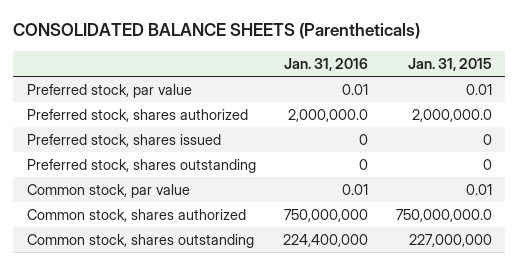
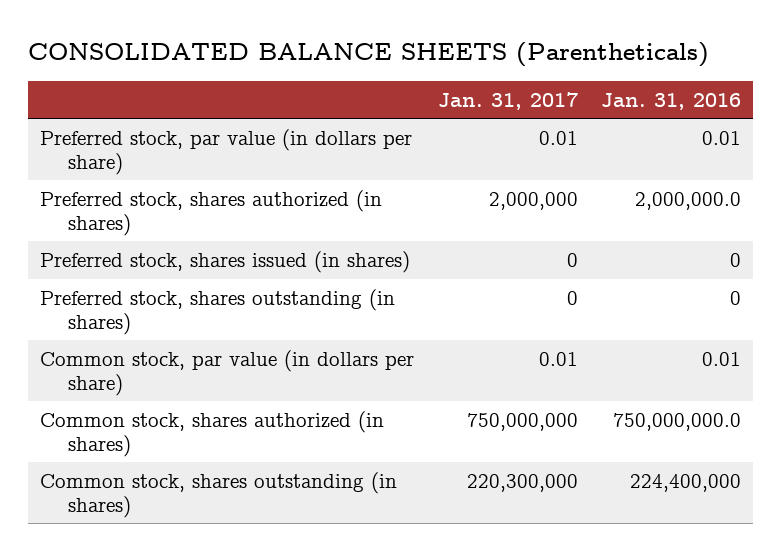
[407,57,492,71] Jan. 31, 2015 -> none
none -> [437,91,578,110] Jan. 31, 2017
[27,84,193,99] Preferred stock, par value -> [40,128,413,175] Preferred stock, par value (in dollars per share)
[27,109,249,123] Preferred stock, shares authorized -> [40,189,383,236] Preferred stock, shares authorized (in shares)
[27,134,222,148] Preferred stock, shares issued -> [40,250,411,273] Preferred stock, shares issued (in shares)
[27,159,257,174] Preferred stock, shares outstanding -> [40,288,396,335] Preferred stock, shares outstanding (in shares)
[27,184,191,199] Common stock, par value -> [40,349,415,396] Common stock, par value (in dollars per share)
[27,209,247,223] Common stock, shares authorized -> [40,410,385,457] Common stock, shares authorized (in shares)
[284,209,369,223] 750,000,000 -> [613,412,742,431] 750,000,000.0
[27,234,255,249] Common stock, shares outstanding -> [40,471,398,518] Common stock, shares outstanding (in shares)

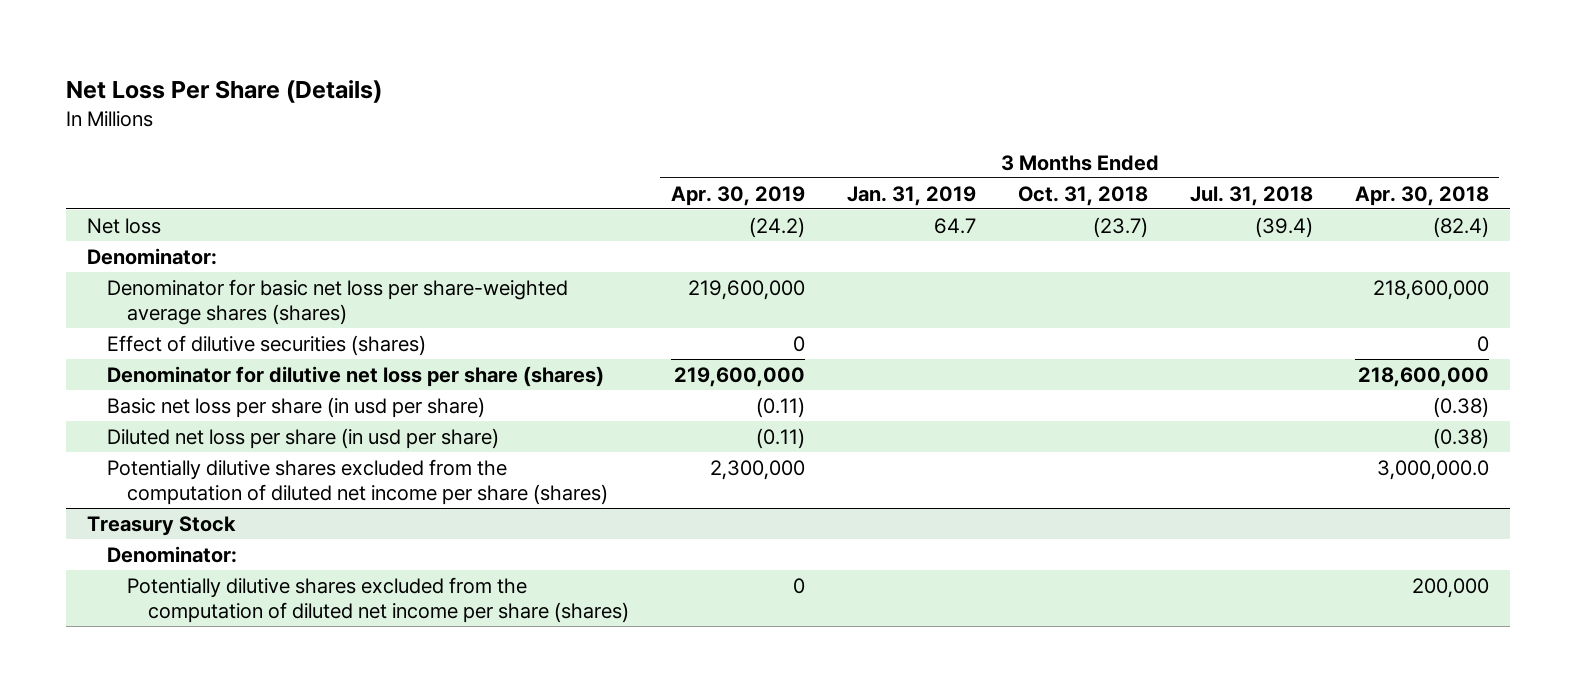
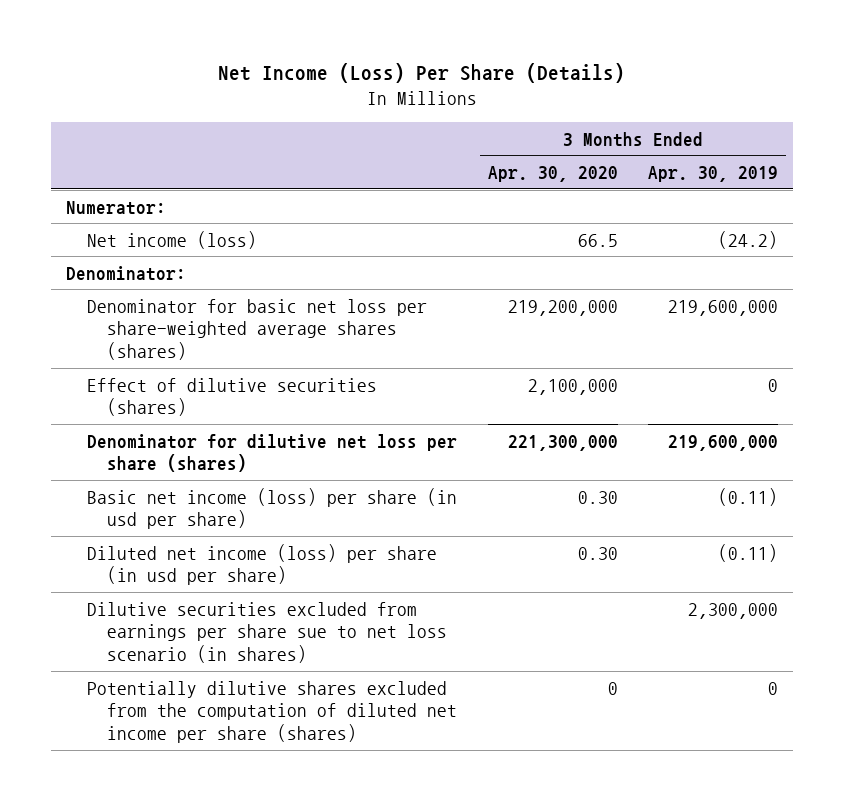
[65,79,382,103] Net Loss Per Share (Details) -> [218,63,626,84] Net Income (Loss) Per Share (Details)
[846,185,976,206] Jan. 31, 2019 -> none
[1017,185,1148,206] Oct. 31, 2018 -> none
[1189,185,1313,206] Jul. 31, 2018 -> none
[1354,185,1489,206] Apr. 30, 2018 -> none
none -> [487,166,618,183] Apr. 30, 2020
none -> [66,200,167,215] Numerator:
[86,217,161,234] Net loss -> [86,230,257,249] Net income (loss)
[107,458,609,506] Potentially dilutive shares excluded from the computation of diluted net income per share (shares) -> none
[86,515,236,536] Treasury Stock -> none
[107,545,238,563] Denominator: -> none
[107,396,486,418] Basic net loss per share (in usd per share) -> [86,487,457,530] Basic net income (loss) per share (in usd per share)
[107,427,500,449] Diluted net loss per share (in usd per share) -> [86,543,437,586] Diluted net income (loss) per share (in usd per share)
none -> [86,601,448,663] Dilutive securities excluded from earnings per share sue to net loss scenario (in shares)

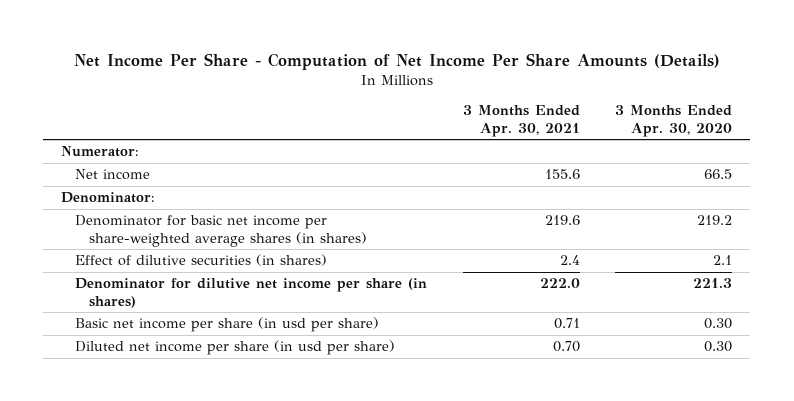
[218,63,626,84] Net Income (Loss) Per Share (Details) -> [73,52,720,70] Net Income Per Share - Computation of Net Income Per Share Amounts (Details)
[648,166,779,183] Apr. 30, 2019 -> none
none -> [462,105,580,137] 3 Months Ended Apr. 30, 2021
[86,230,257,249] Net income (loss) -> [75,169,151,181] Net income
[86,601,448,663] Dilutive securities excluded from earnings per share sue to net loss scenario (in shares) -> none
[86,680,458,743] Potentially dilutive shares excluded from the computation of diluted net income per share (shares) -> none
[86,298,427,360] Denominator for basic net loss per share-weighted average shares (shares) -> [75,215,368,247] Denominator for basic net income per share-weighted average shares (in shares)
[507,299,618,316] 219,200,000 -> [697,215,733,226] 219.2
[86,377,377,417] Effect of dilutive securities (shares) -> [75,254,328,267] Effect of dilutive securities (in shares)
[527,378,618,395] 2,100,000 -> [713,255,733,266] 2.1
[86,433,457,473] Denominator for dilutive net loss per share (shares) -> [75,278,428,308] Denominator for dilutive net income per share (in shares)
[507,434,618,451] 221,300,000 -> [693,278,733,289] 221.3
[86,487,457,530] Basic net income (loss) per share (in usd per share) -> [75,317,380,333] Basic net income per share (in usd per share)
[86,543,437,586] Diluted net income (loss) per share (in usd per share) -> [75,340,396,356] Diluted net income per share (in usd per share)

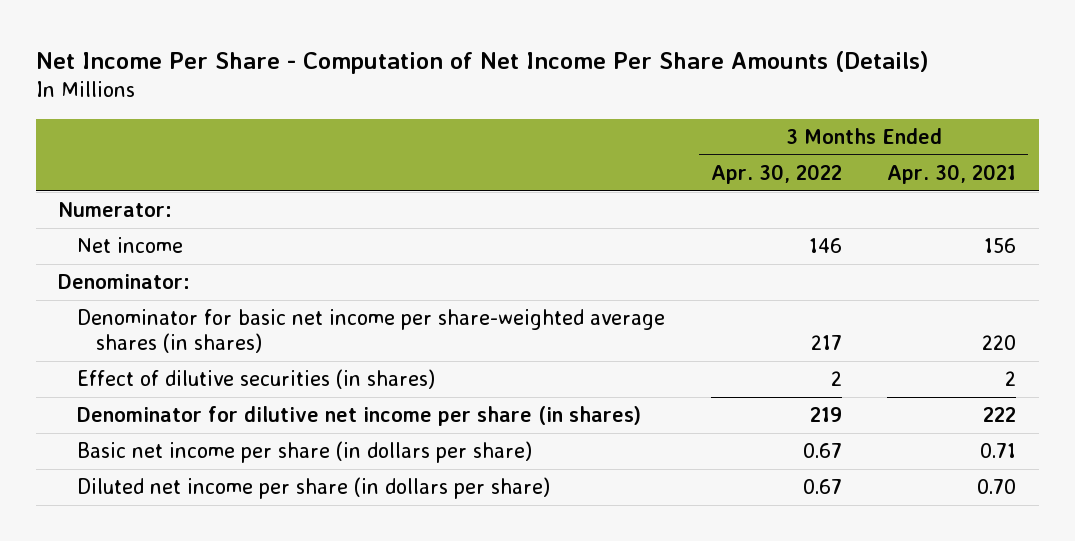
[615,105,733,137] 3 Months Ended Apr. 30, 2020 -> none
none -> [710,163,842,184] Apr. 30, 2022
[544,169,580,180] 155.6 -> [984,238,1017,254] 156
[544,215,580,226] 219.6 -> [982,334,1017,350] 220
[559,255,580,266] 2.4 -> [1005,371,1017,387] 2
[539,278,580,289] 222.0 -> [983,407,1017,423] 222
[75,317,380,333] Basic net income per share (in usd per share) -> [77,441,533,464] Basic net income per share (in dollars per share)
[75,340,396,356] Diluted net income per share (in usd per share) -> [77,477,551,500] Diluted net income per share (in dollars per share)

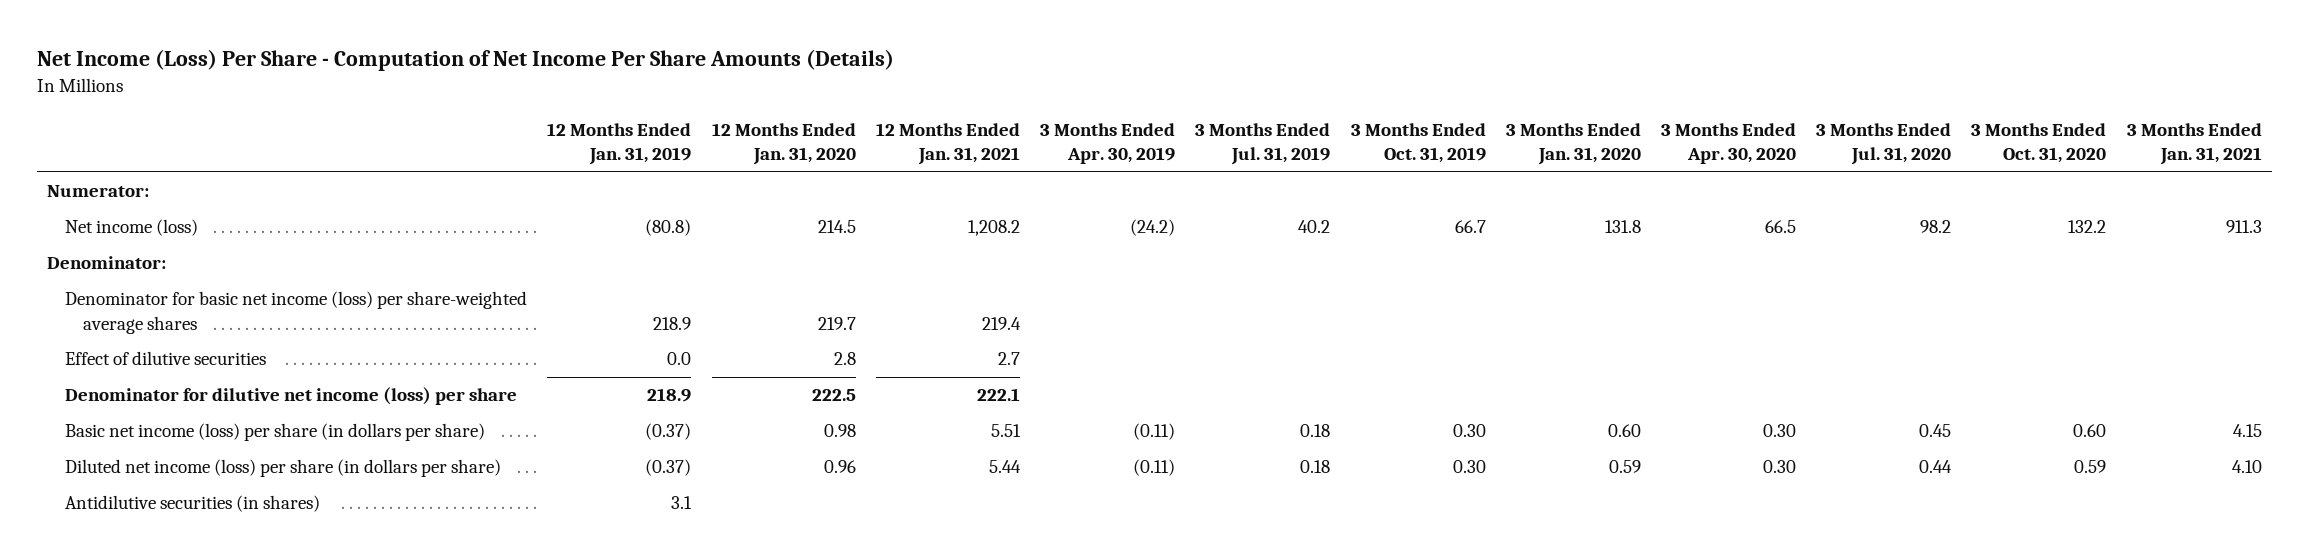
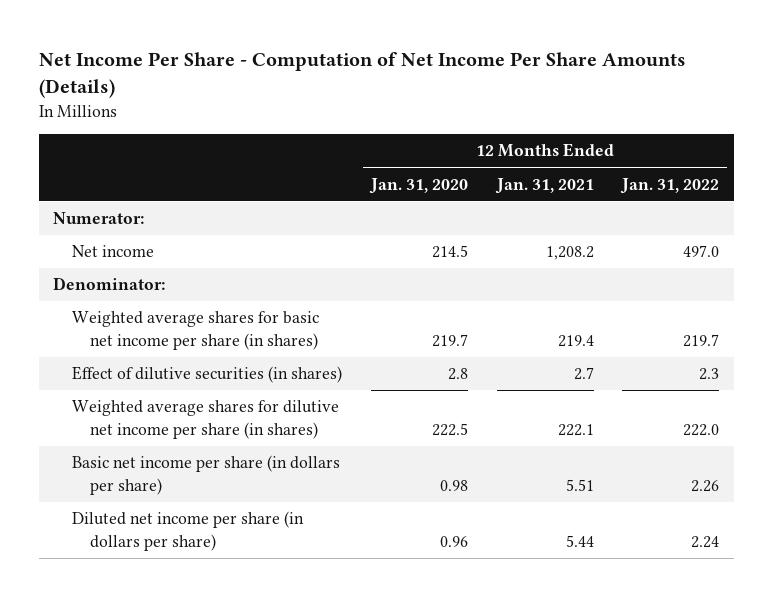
[36,49,894,72] Net Income (Loss) Per Share - Computation of Net Income Per Share Amounts (Details) -> [38,51,686,98] Net Income Per Share - Computation of Net Income Per Share Amounts (Details)
[547,122,692,166] 12 Months Ended Jan. 31, 2019 -> none
[1040,122,1176,165] 3 Months Ended Apr. 30, 2019 -> none
[1195,122,1331,166] 3 Months Ended Jul. 31, 2019 -> none
[1350,122,1486,164] 3 Months Ended Oct. 31, 2019 -> none
[1505,122,1641,166] 3 Months Ended Jan. 31, 2020 -> none
[1661,122,1797,165] 3 Months Ended Apr. 30, 2020 -> none
[1816,122,1952,166] 3 Months Ended Jul. 31, 2020 -> none
[1971,122,2107,164] 3 Months Ended Oct. 31, 2020 -> none
[2126,122,2262,166] 3 Months Ended Jan. 31, 2021 -> none
none -> [620,177,720,194] Jan. 31, 2022
[65,219,199,237] Net income (loss) -> [71,245,154,258] Net income
[65,495,321,513] Antidilutive securities (in shares) -> none
[65,291,528,335] Denominator for basic net income (loss) per share-weighted average shares -> [71,311,319,350] Weighted average shares for basic net income per share (in shares)
[65,351,267,366] Effect of dilutive securities -> [71,366,342,384] Effect of dilutive securities (in shares)
[65,387,518,406] Denominator for dilutive net income (loss) per share -> [71,400,339,439] Weighted average shares for dilutive net income per share (in shares)
[65,423,486,442] Basic net income (loss) per share (in dollars per share) -> [71,455,340,495] Basic net income per share (in dollars per share)
[65,459,502,478] Diluted net income (loss) per share (in dollars per share) -> [71,511,304,551] Diluted net income per share (in dollars per share)

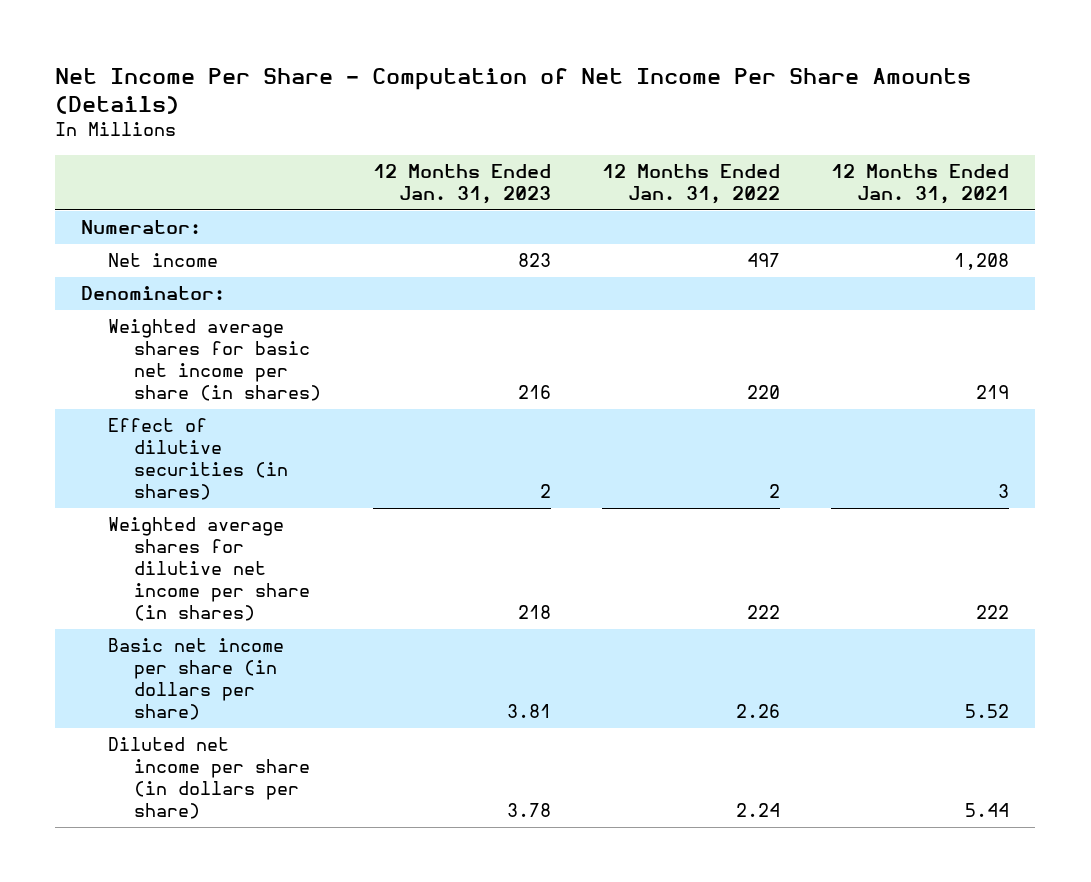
[368,177,468,194] Jan. 31, 2020 -> none
none -> [372,164,551,205] 12 Months Ended Jan. 31, 2023
[545,246,594,261] 1,208.2 -> [954,253,1010,271] 1,208
[683,245,720,258] 497.0 -> [747,253,781,268] 497
[557,334,594,347] 219.4 -> [976,385,1010,400] 219
[683,333,720,347] 219.7 -> [747,385,781,400] 220
[573,367,594,381] 2.7 -> [998,484,1010,499] 3
[699,368,720,381] 2.3 -> [769,484,781,499] 2
[557,423,594,436] 222.1 -> [976,605,1010,620] 222
[683,423,720,436] 222.0 -> [747,605,781,620] 222
[565,478,594,491] 5.51 -> [965,704,1010,719] 5.52

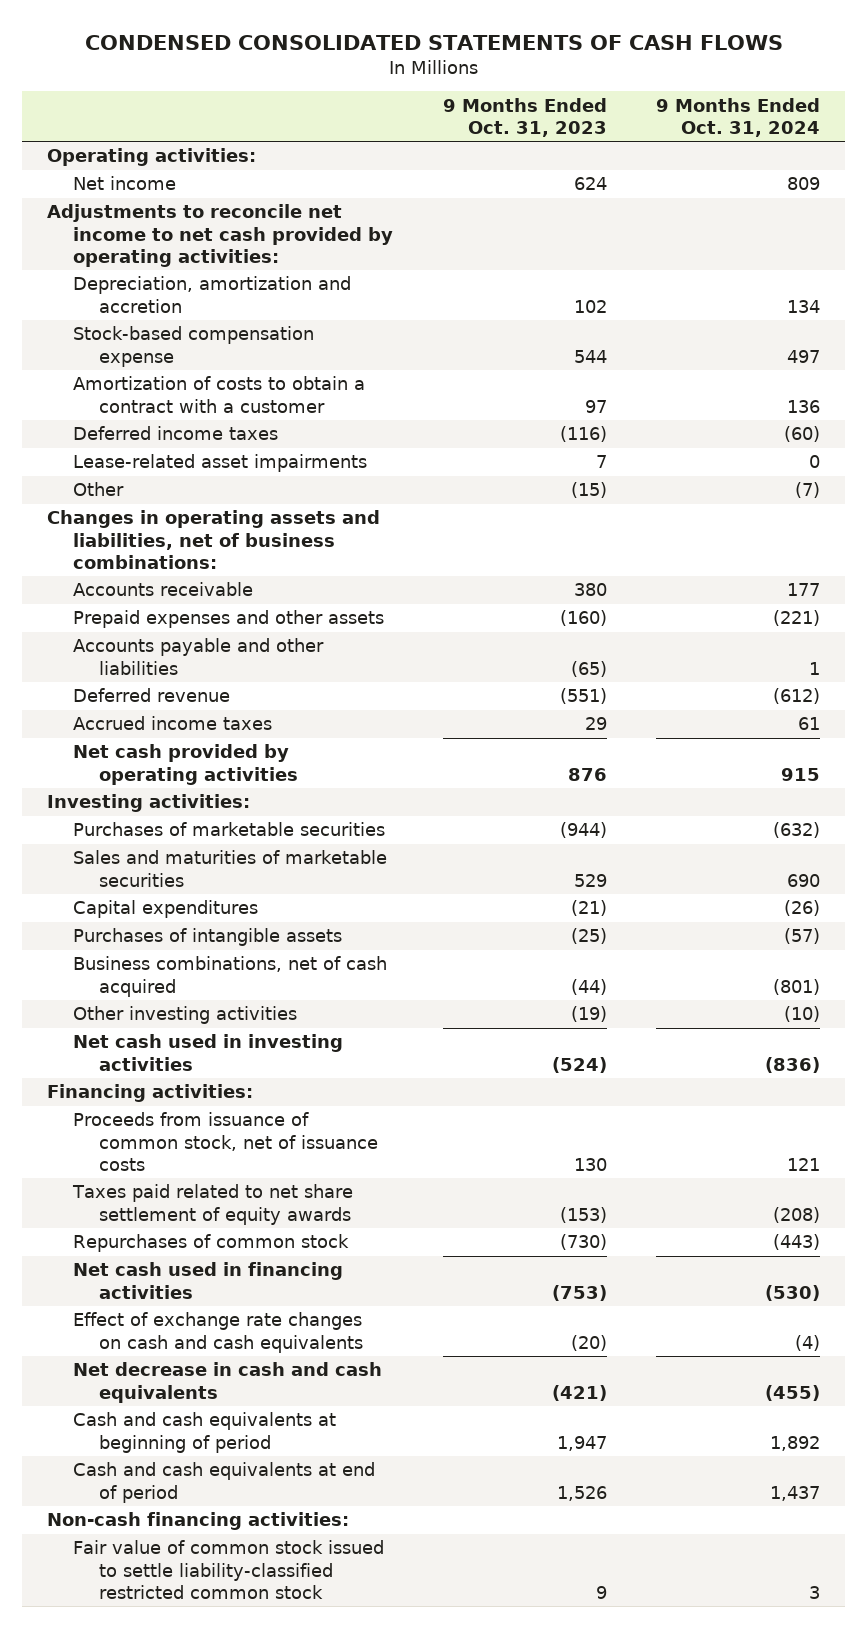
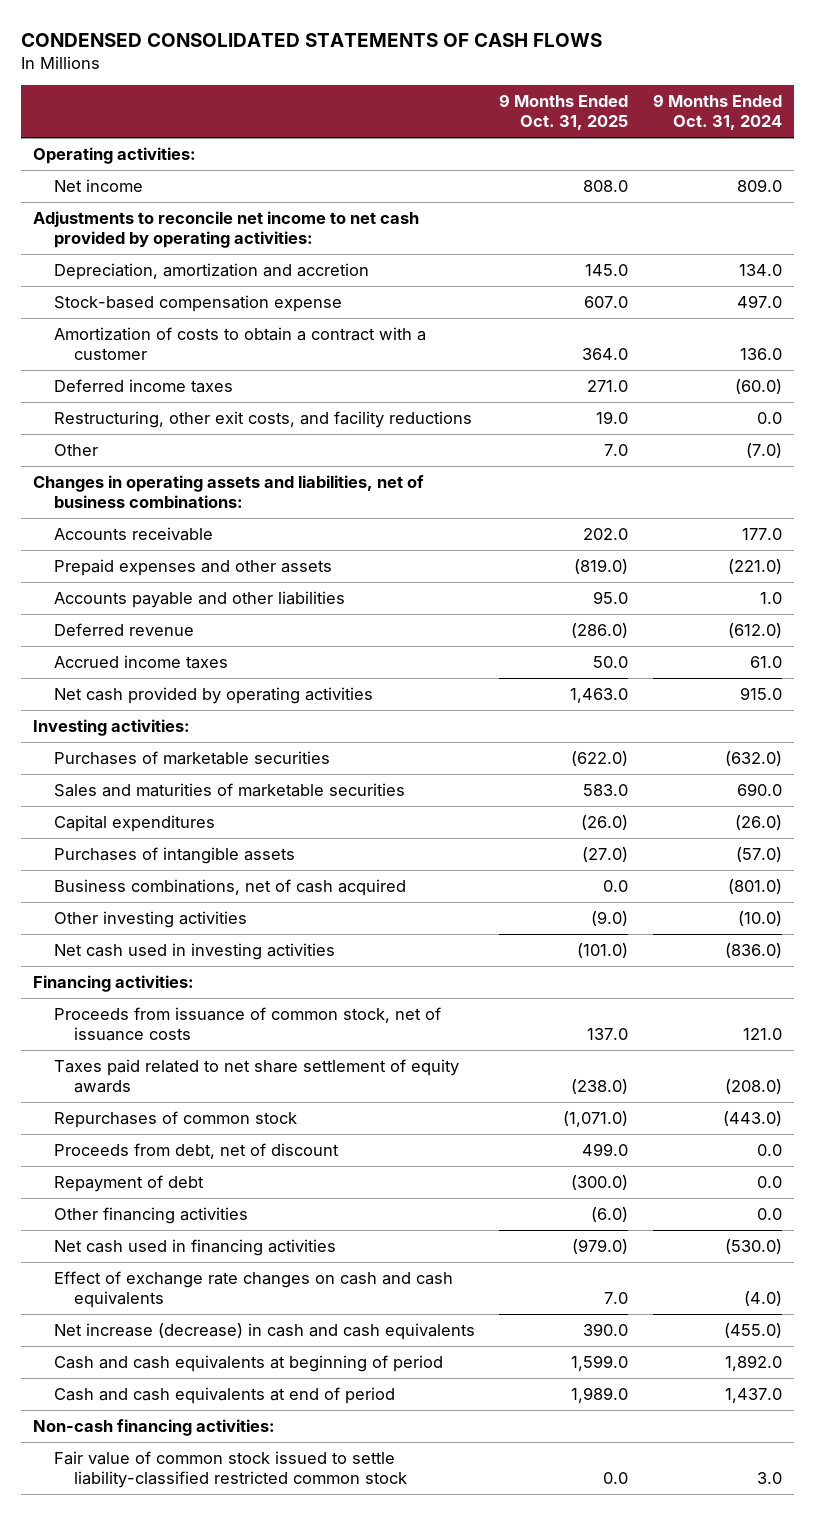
[442,97,607,137] 9 Months Ended Oct. 31, 2023 -> none
none -> [499,94,629,131] 9 Months Ended Oct. 31, 2025
[787,177,821,191] 809 -> [736,178,782,192] 809.0
[73,454,368,473] Lease-related asset impairments -> none
[787,299,821,313] 134 -> [738,263,782,276] 134.0
[787,349,821,363] 497 -> [736,294,782,308] 497.0
[787,399,821,413] 136 -> [739,348,782,361] 136.0
[784,426,821,443] (60) -> [734,378,782,394] (60.0)
none -> [53,410,472,428] Restructuring, other exit costs, and facility reductions
[795,482,821,499] (7) -> [745,442,782,458] (7.0)
[787,583,821,597] 177 -> [741,527,782,540] 177.0
[773,610,821,627] (221) -> [727,558,782,574] (221.0)
[809,661,821,675] 1 -> [759,591,782,604] 1.0
[773,688,821,705] (612) -> [727,622,782,638] (612.0)
[798,717,821,731] 61 -> [749,655,782,668] 61.0
[781,767,821,781] 915 -> [739,686,782,700] 915.0
[773,822,821,839] (632) -> [724,750,782,766] (632.0)
[787,873,821,887] 690 -> [736,782,782,796] 690.0
[784,900,821,917] (26) -> [734,814,782,830] (26.0)
[784,928,821,945] (57) -> [735,846,782,862] (57.0)
[773,978,821,995] (801) -> [727,878,782,894] (801.0)
[784,1006,821,1023] (10) -> [737,910,782,926] (10.0)
[765,1056,821,1073] (836) -> [724,942,782,958] (836.0)
[787,1157,821,1171] 121 -> [742,1028,782,1041] 121.0
[773,1206,821,1223] (208) -> [724,1079,782,1095] (208.0)
[773,1234,821,1251] (443) -> [722,1110,782,1126] (443.0)
none -> [53,1142,339,1159] Proceeds from debt, net of discount
none -> [53,1174,204,1192] Repayment of debt
none -> [53,1206,248,1224] Other financing activities
[765,1284,821,1301] (530) -> [724,1238,782,1254] (530.0)
[795,1334,821,1351] (4) -> [743,1291,782,1307] (4.0)
[73,1362,383,1403] Net decrease in cash and cash equivalents -> [53,1322,475,1340] Net increase (decrease) in cash and cash equivalents
[765,1384,821,1401] (455) -> [723,1322,782,1338] (455.0)
[770,1435,821,1451] 1,892 -> [724,1354,782,1371] 1,892.0
[770,1485,821,1501] 1,437 -> [724,1387,782,1403] 1,437.0
[809,1585,821,1599] 3 -> [756,1472,782,1485] 3.0

